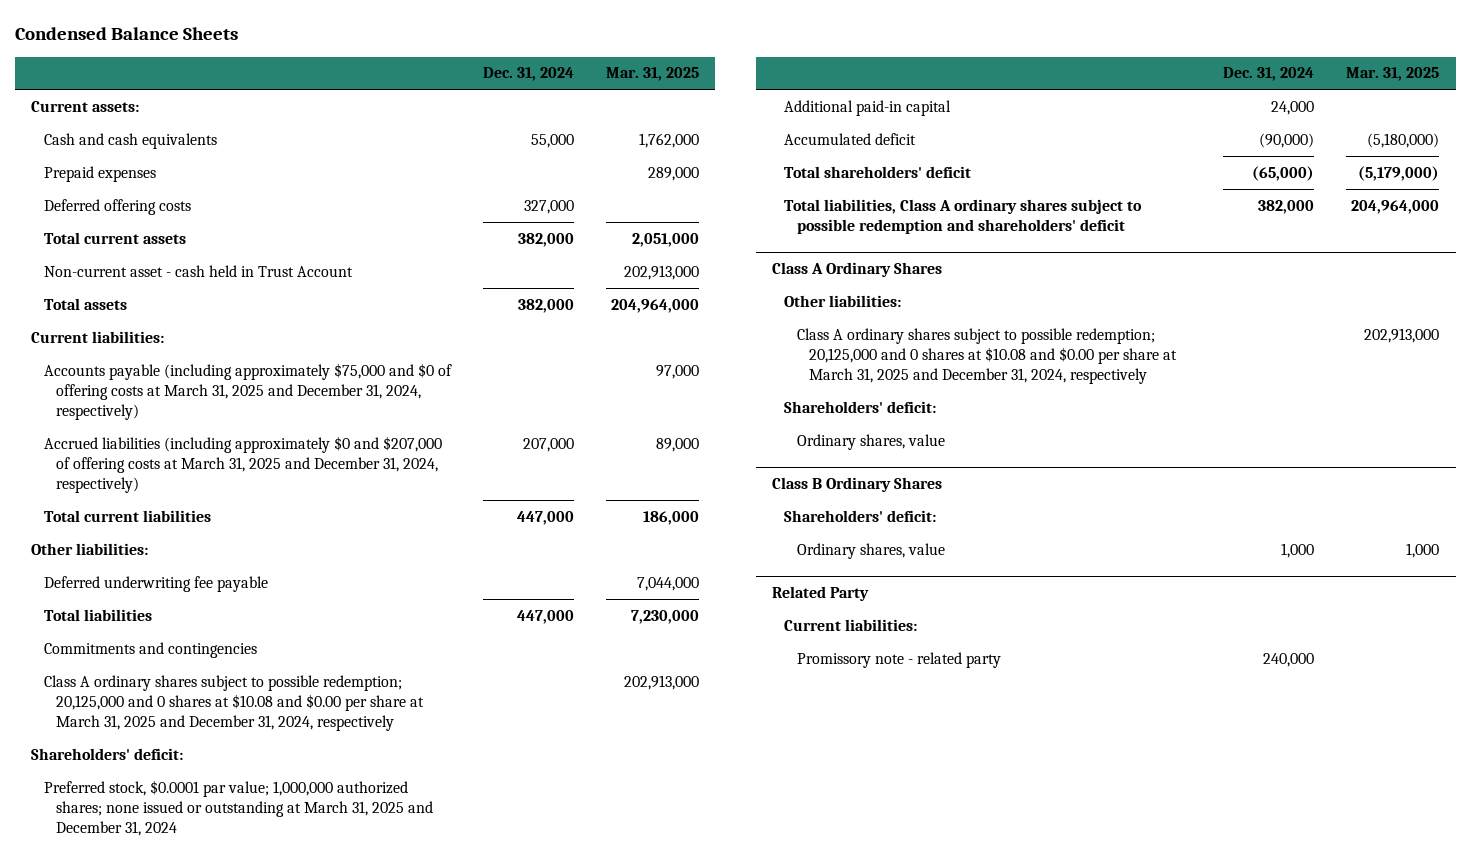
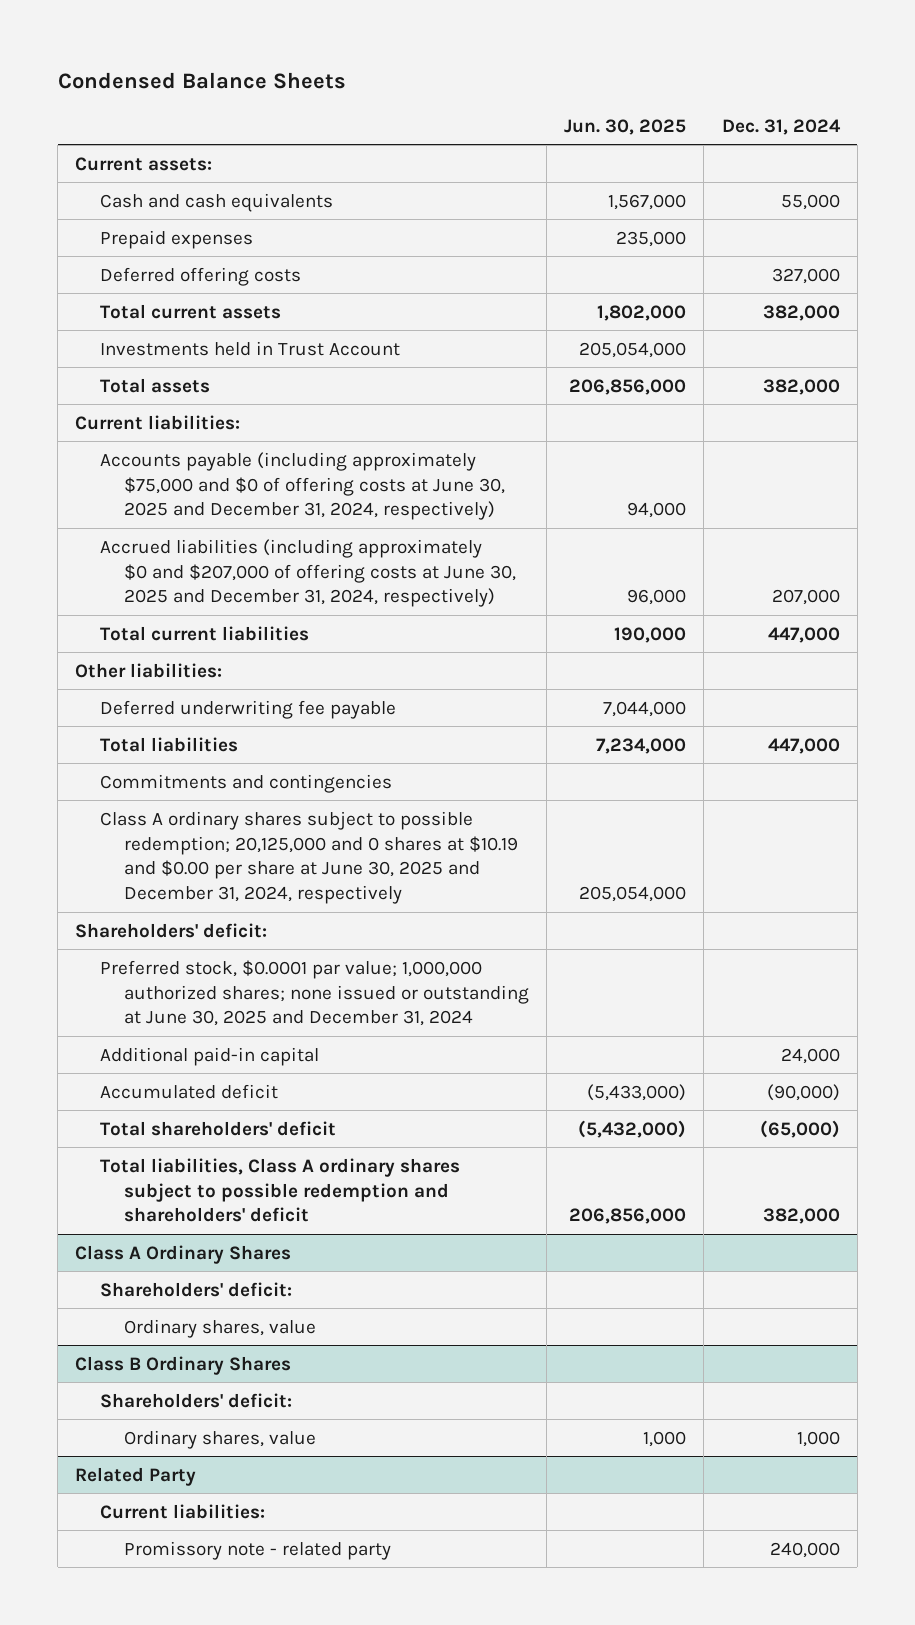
[606,67,700,82] Mar. 31, 2025 -> none
none -> [564,118,687,135] Jun. 30, 2025
[43,264,353,277] Non-current asset - cash held in Trust Account -> [99,340,400,356] Investments held in Trust Account
[43,362,452,420] Accounts payable (including approximately $75,000 and $0 of offering costs at March 31, 2025 and December 31, 2024, respectively) -> [99,451,505,521] Accounts payable (including approximately $75,000 and $0 of offering costs at June 30, 2025 and December 31, 2024, respectively)
[43,435,442,493] Accrued liabilities (including approximately $0 and $207,000 of offering costs at March 31, 2025 and December 31, 2024, respectively) -> [99,538,516,608] Accrued liabilities (including approximately $0 and $207,000 of offering costs at June 30, 2025 and December 31, 2024, respectively)
[43,674,425,731] Class A ordinary shares subject to possible redemption; 20,125,000 and 0 shares at $10.08 and $0.00 per share at March 31, 2025 and December 31, 2024, respectively -> [99,810,518,905] Class A ordinary shares subject to possible redemption; 20,125,000 and 0 shares at $10.19 and $0.00 per share at June 30, 2025 and December 31, 2024, respectively
[43,779,434,836] Preferred stock, $0.0001 par value; 1,000,000 authorized shares; none issued or outstanding at March 31, 2025 and December 31, 2024 -> [99,959,529,1027] Preferred stock, $0.0001 par value; 1,000,000 authorized shares; none issued or outstanding at June 30, 2025 and December 31, 2024
[784,294,902,307] Other liabilities: -> none
[796,327,1178,384] Class A ordinary shares subject to possible redemption; 20,125,000 and 0 shares at $10.08 and $0.00 per share at March 31, 2025 and December 31, 2024, respectively -> none

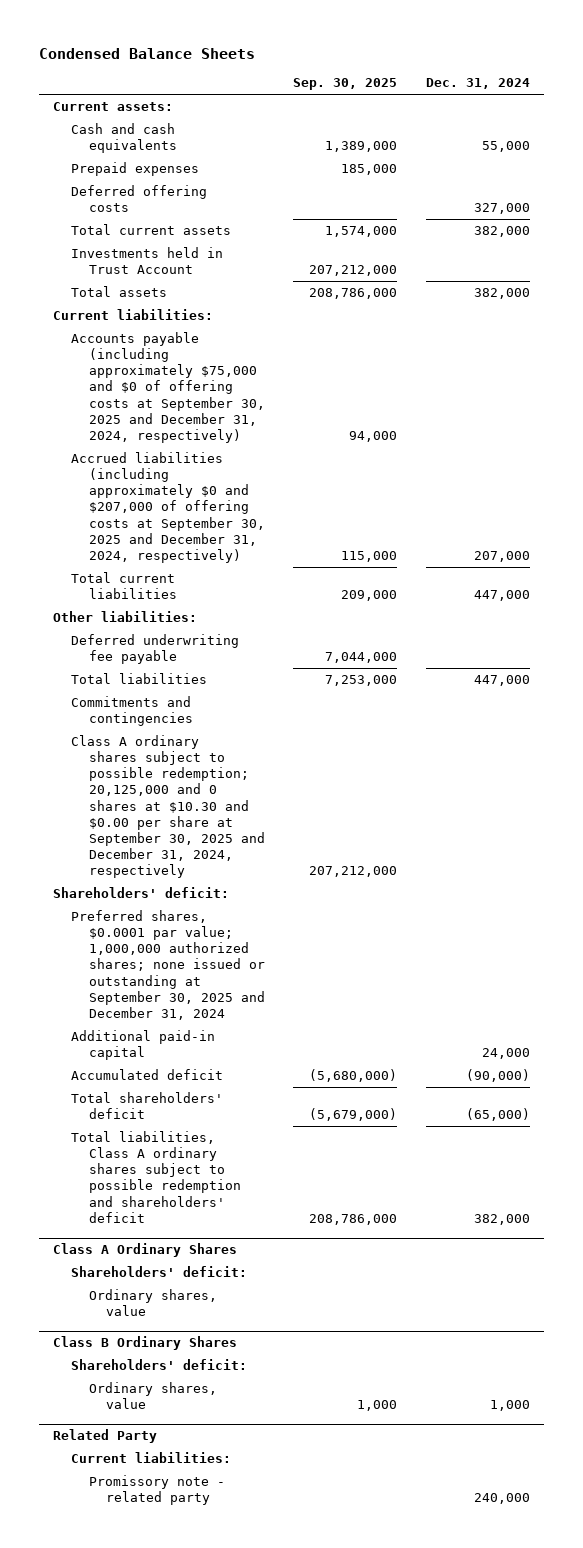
[564,118,687,135] Jun. 30, 2025 -> none
none -> [293,78,398,91] Sep. 30, 2025
[99,451,505,521] Accounts payable (including approximately $75,000 and $0 of offering costs at June 30, 2025 and December 31, 2024, respectively) -> [71,332,265,443] Accounts payable (including approximately $75,000 and $0 of offering costs at September 30, 2025 and December 31, 2024, respectively)
[99,538,516,608] Accrued liabilities (including approximately $0 and $207,000 of offering costs at June 30, 2025 and December 31, 2024, respectively) -> [71,452,265,563] Accrued liabilities (including approximately $0 and $207,000 of offering costs at September 30, 2025 and December 31, 2024, respectively)
[99,810,518,905] Class A ordinary shares subject to possible redemption; 20,125,000 and 0 shares at $10.19 and $0.00 per share at June 30, 2025 and December 31, 2024, respectively -> [71,735,265,878] Class A ordinary shares subject to possible redemption; 20,125,000 and 0 shares at $10.30 and $0.00 per share at September 30, 2025 and December 31, 2024, respectively
[99,959,529,1027] Preferred stock, $0.0001 par value; 1,000,000 authorized shares; none issued or outstanding at June 30, 2025 and December 31, 2024 -> [71,910,265,1020] Preferred shares, $0.0001 par value; 1,000,000 authorized shares; none issued or outstanding at September 30, 2025 and December 31, 2024

